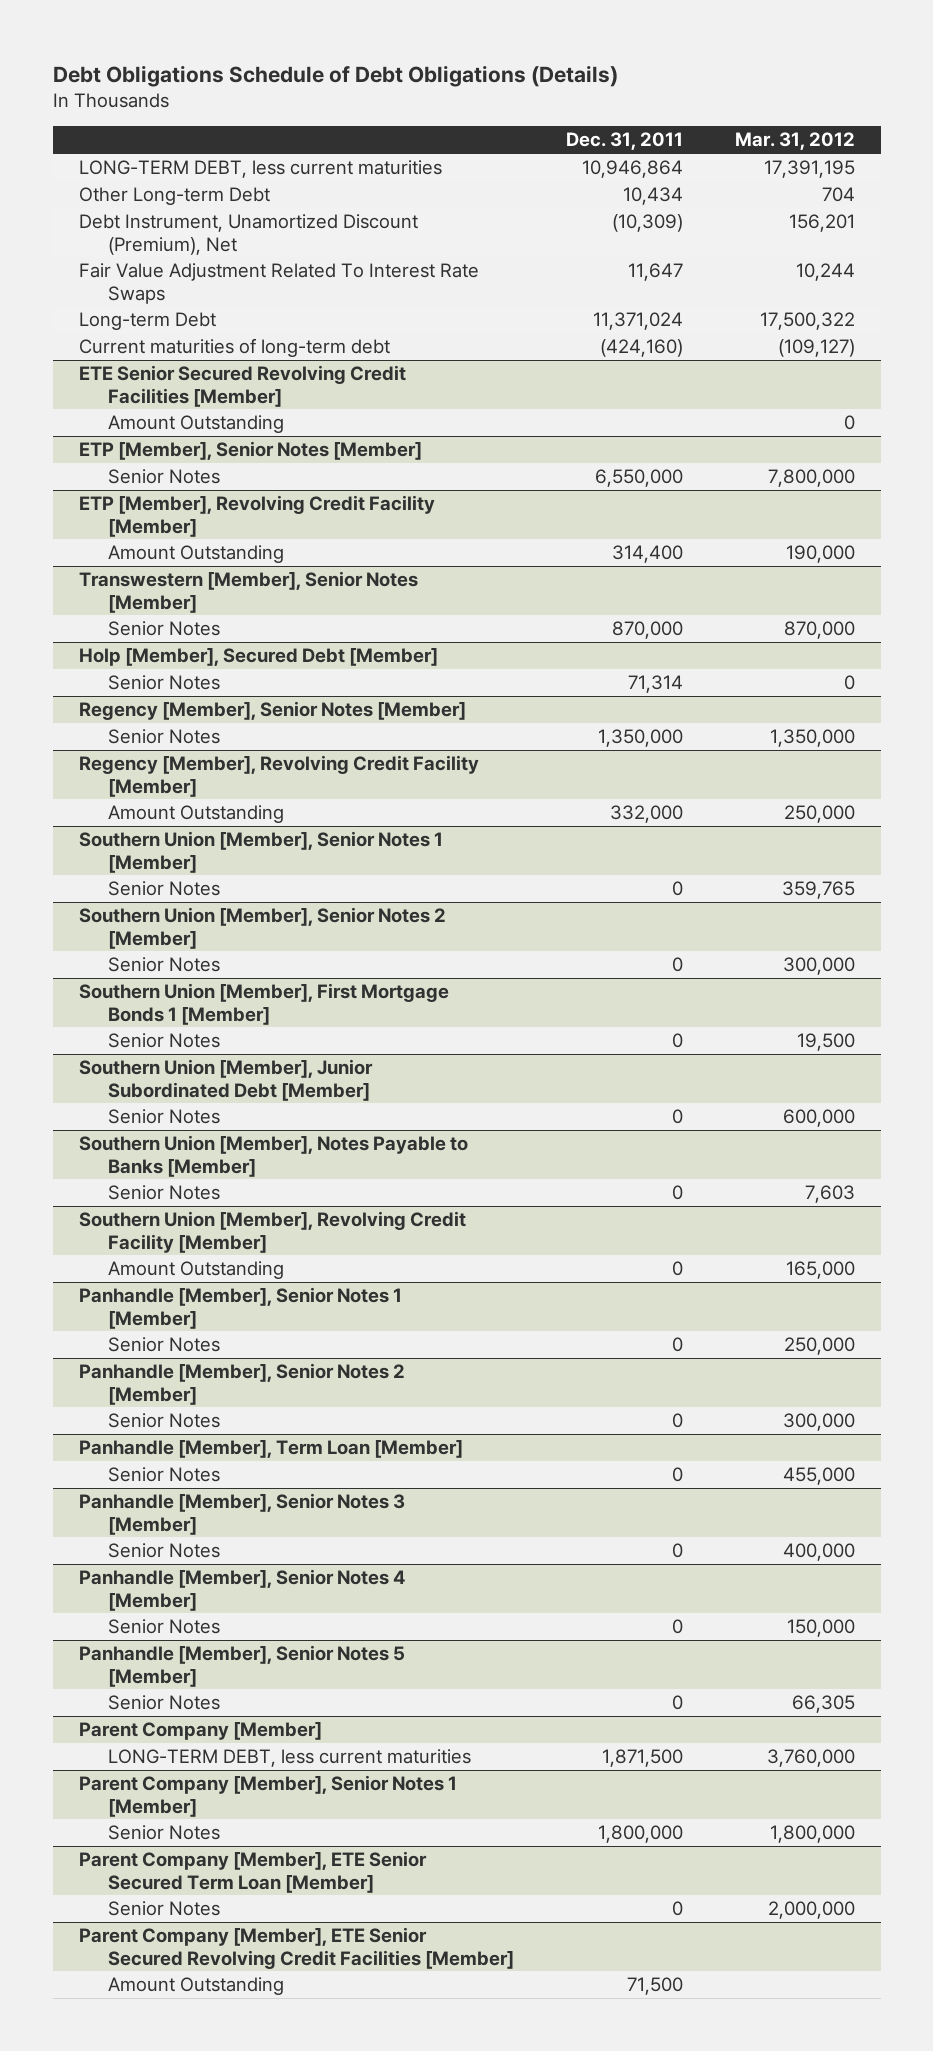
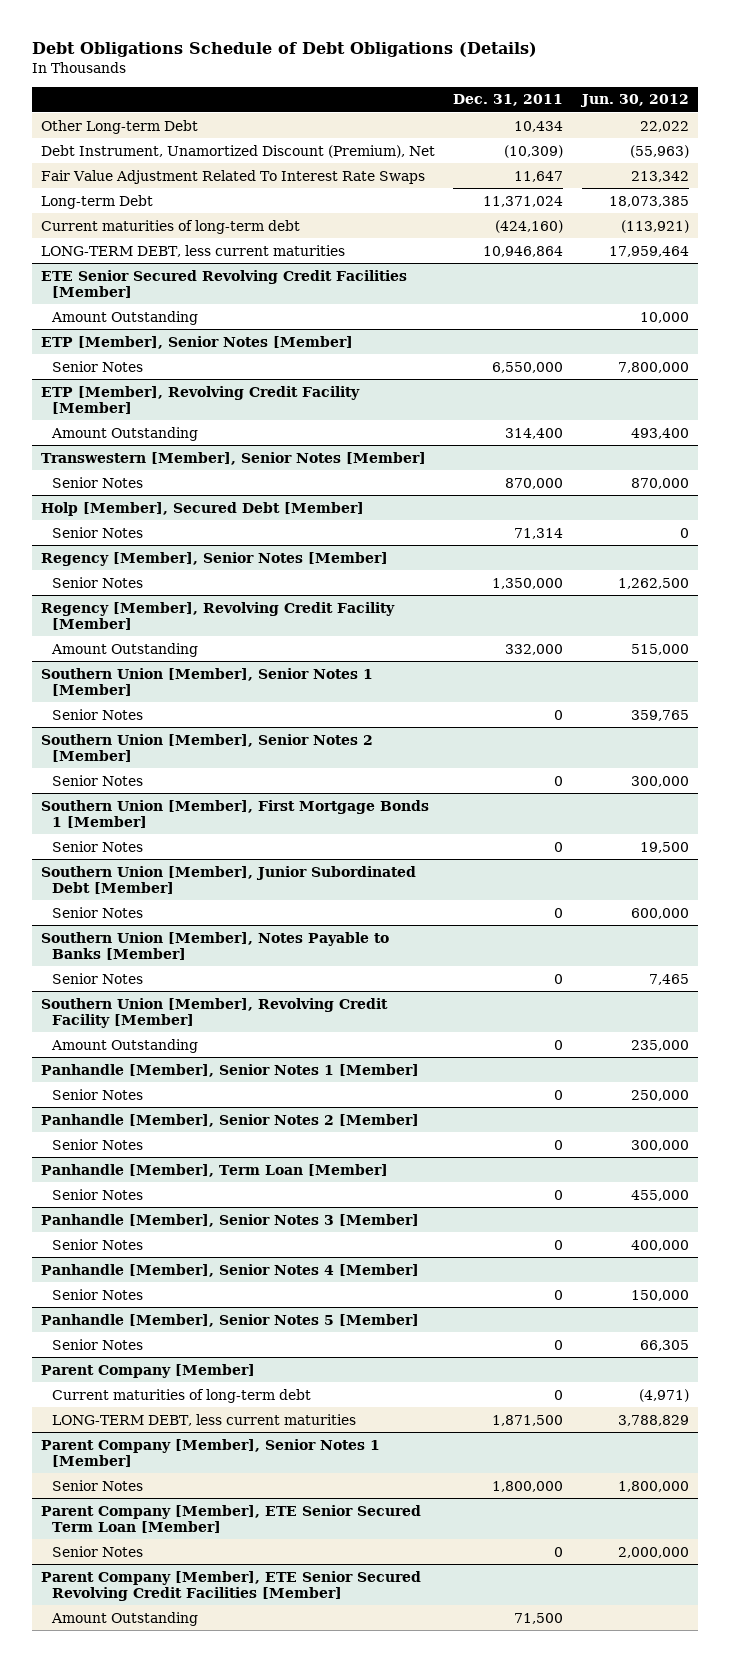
[734,132,855,151] Mar. 31, 2012 -> none
none -> [579,94,689,108] Jun. 30, 2012
[78,160,442,179] LONG-TERM DEBT, less current maturities -> [40,244,345,257] LONG-TERM DEBT, less current maturities
none -> [51,1388,311,1403] Current maturities of long-term debt

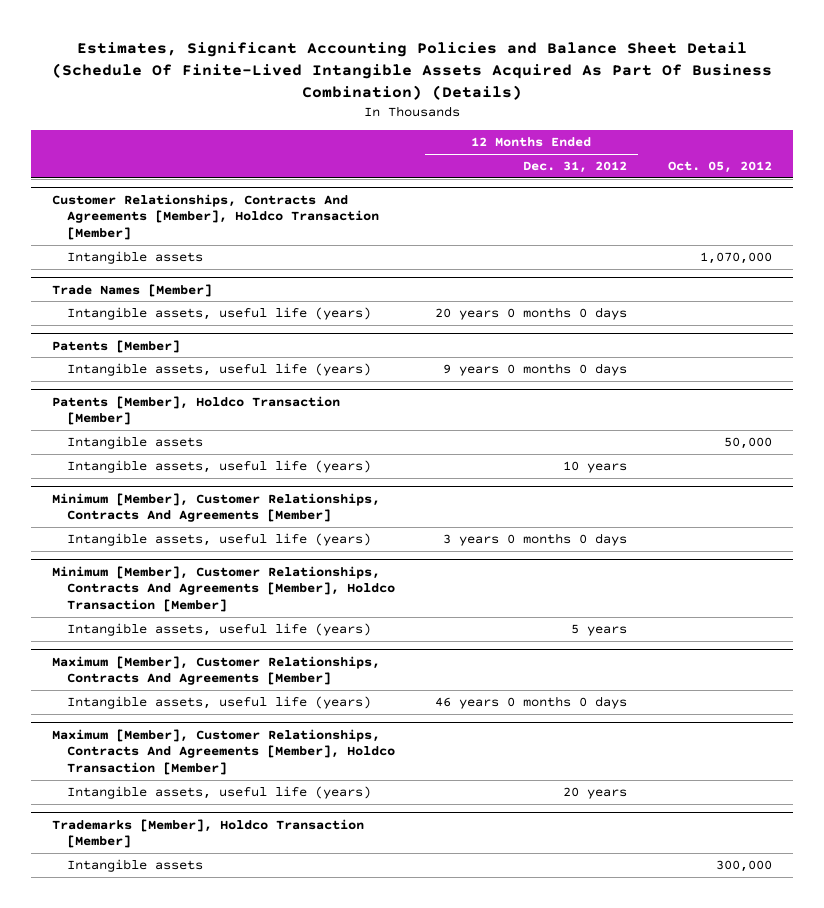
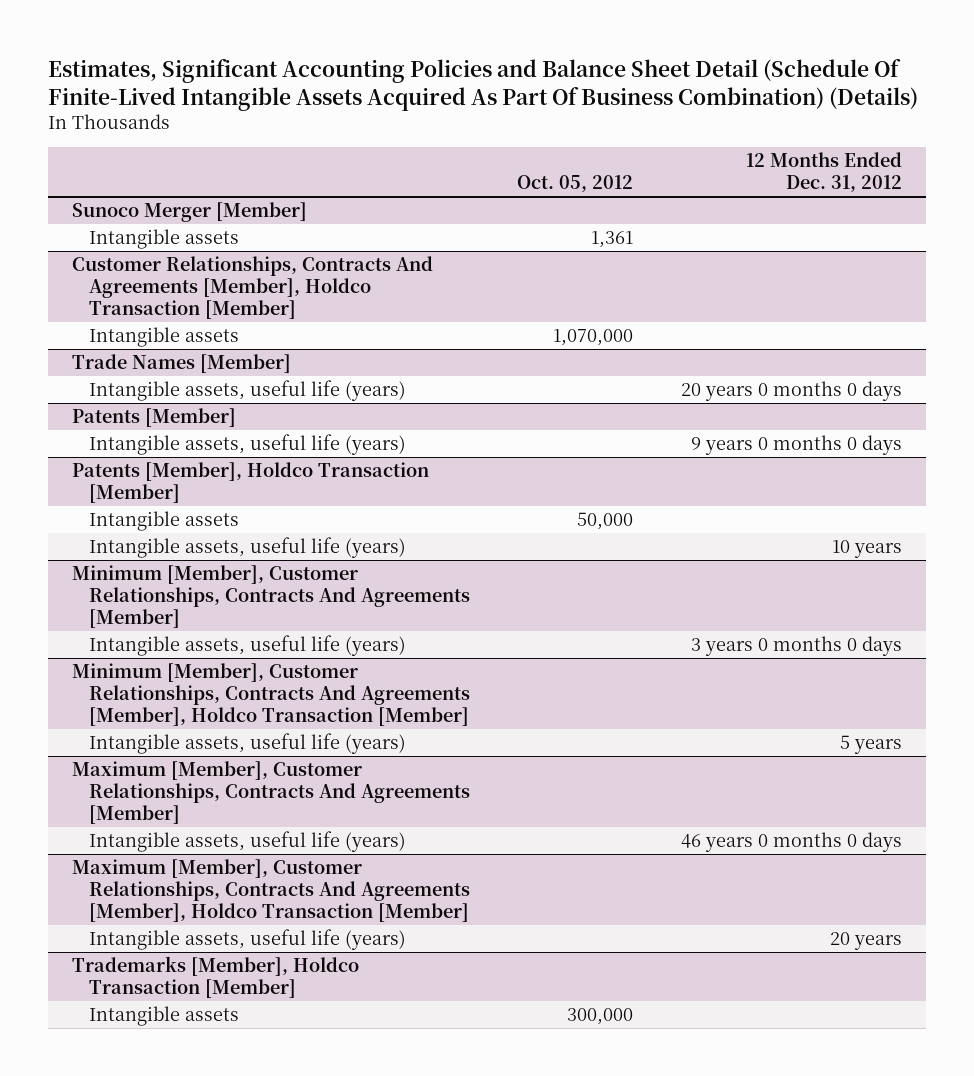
none -> [72,202,308,223] Sunoco Merger [Member]
none -> [88,229,239,250] Intangible assets

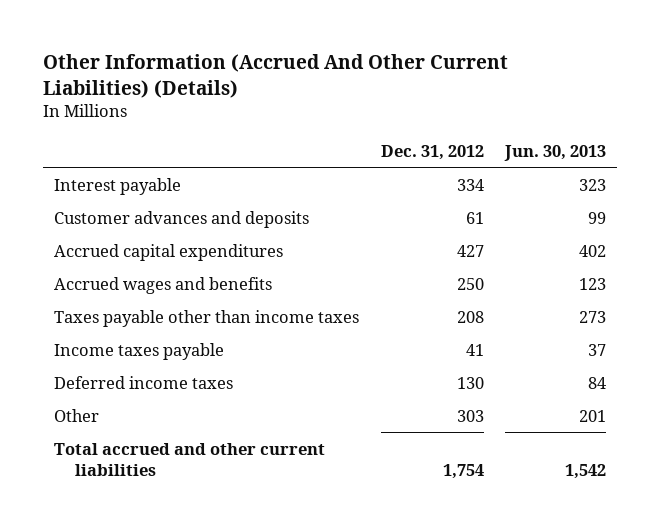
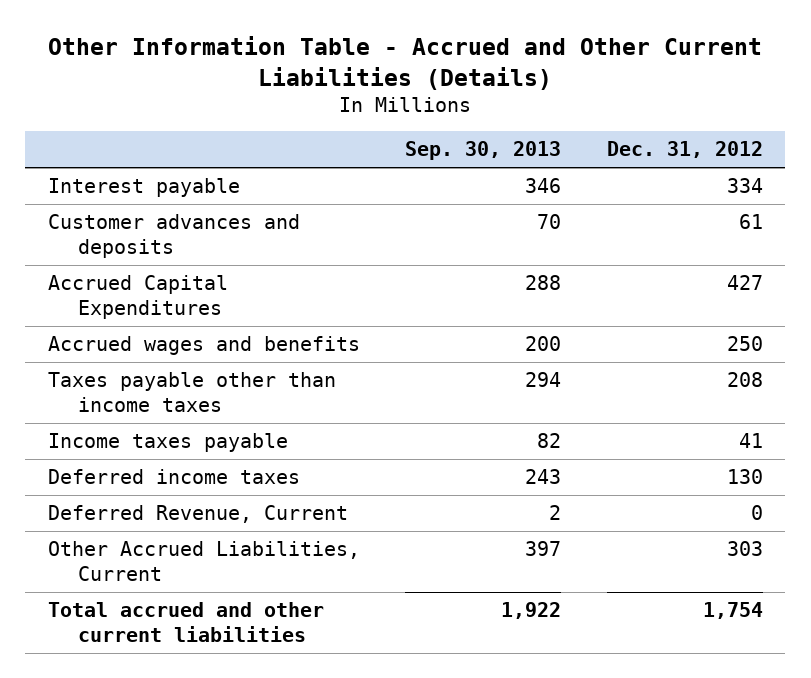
[43,54,509,99] Other Information (Accrued And Other Current Liabilities) (Details) -> [48,36,763,90] Other Information Table - Accrued and Other Current Liabilities (Details)
[504,144,607,161] Jun. 30, 2013 -> none
none -> [405,141,562,161] Sep. 30, 2013
[54,243,284,261] Accrued capital expenditures -> [48,275,229,320] Accrued Capital Expenditures
[54,408,100,422] Other -> none
none -> [48,505,349,524] Deferred Revenue, Current
none -> [48,541,361,582] Other Accrued Liabilities, Current

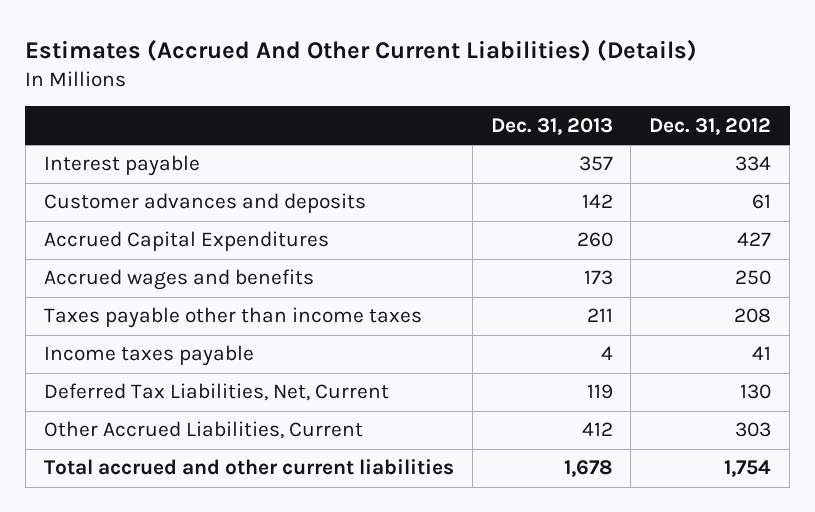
[48,36,763,90] Other Information Table - Accrued and Other Current Liabilities (Details) -> [25,38,698,61] Estimates (Accrued And Other Current Liabilities) (Details)
[405,141,562,161] Sep. 30, 2013 -> none
none -> [490,117,613,135] Dec. 31, 2013
[48,469,301,485] Deferred income taxes -> none
[48,505,349,524] Deferred Revenue, Current -> none
none -> [43,383,389,402] Deferred Tax Liabilities, Net, Current

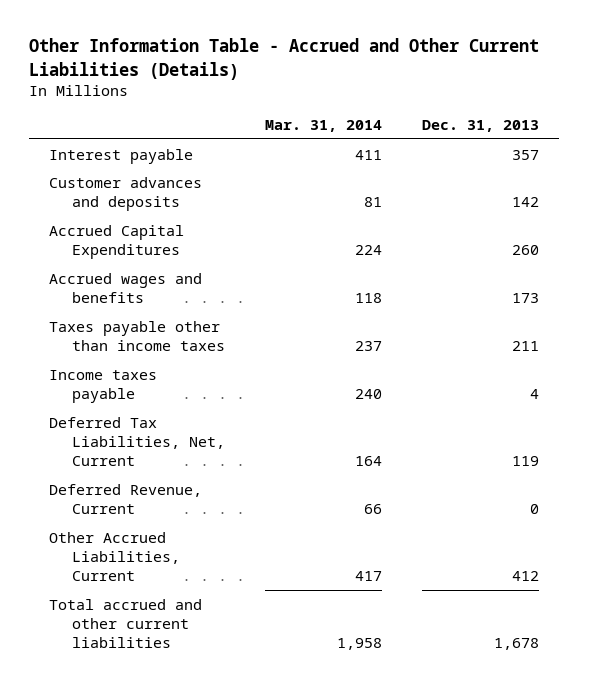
[25,38,698,61] Estimates (Accrued And Other Current Liabilities) (Details) -> [29,38,540,80] Other Information Table - Accrued and Other Current Liabilities (Details)
[649,117,772,135] Dec. 31, 2012 -> none
none -> [265,120,383,133] Mar. 31, 2014
none -> [49,483,203,514] Deferred Revenue, Current

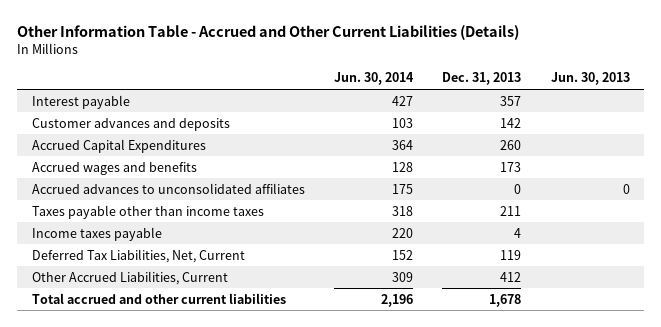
[265,120,383,133] Mar. 31, 2014 -> none
none -> [334,72,415,86] Jun. 30, 2014
none -> [550,72,630,86] Jun. 30, 2013
none -> [31,182,305,194] Accrued advances to unconsolidated affiliates
[49,483,203,514] Deferred Revenue, Current -> none

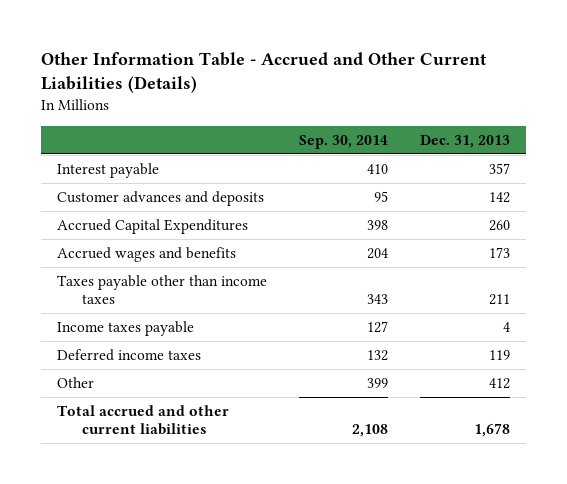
[334,72,415,86] Jun. 30, 2014 -> none
[550,72,630,86] Jun. 30, 2013 -> none
none -> [298,134,388,149] Sep. 30, 2014
[31,182,305,194] Accrued advances to unconsolidated affiliates -> none
[31,248,245,263] Deferred Tax Liabilities, Net, Current -> [57,349,202,362] Deferred income taxes
[31,270,228,285] Other Accrued Liabilities, Current -> [57,377,95,389] Other

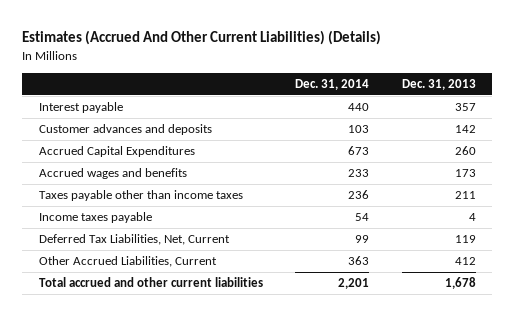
[41,52,488,94] Other Information Table - Accrued and Other Current Liabilities (Details) -> [22,30,382,46] Estimates (Accrued And Other Current Liabilities) (Details)
[298,134,388,149] Sep. 30, 2014 -> none
none -> [295,78,370,90] Dec. 31, 2014
[57,349,202,362] Deferred income taxes -> [38,234,230,246] Deferred Tax Liabilities, Net, Current
[57,377,95,389] Other -> [38,256,217,268] Other Accrued Liabilities, Current

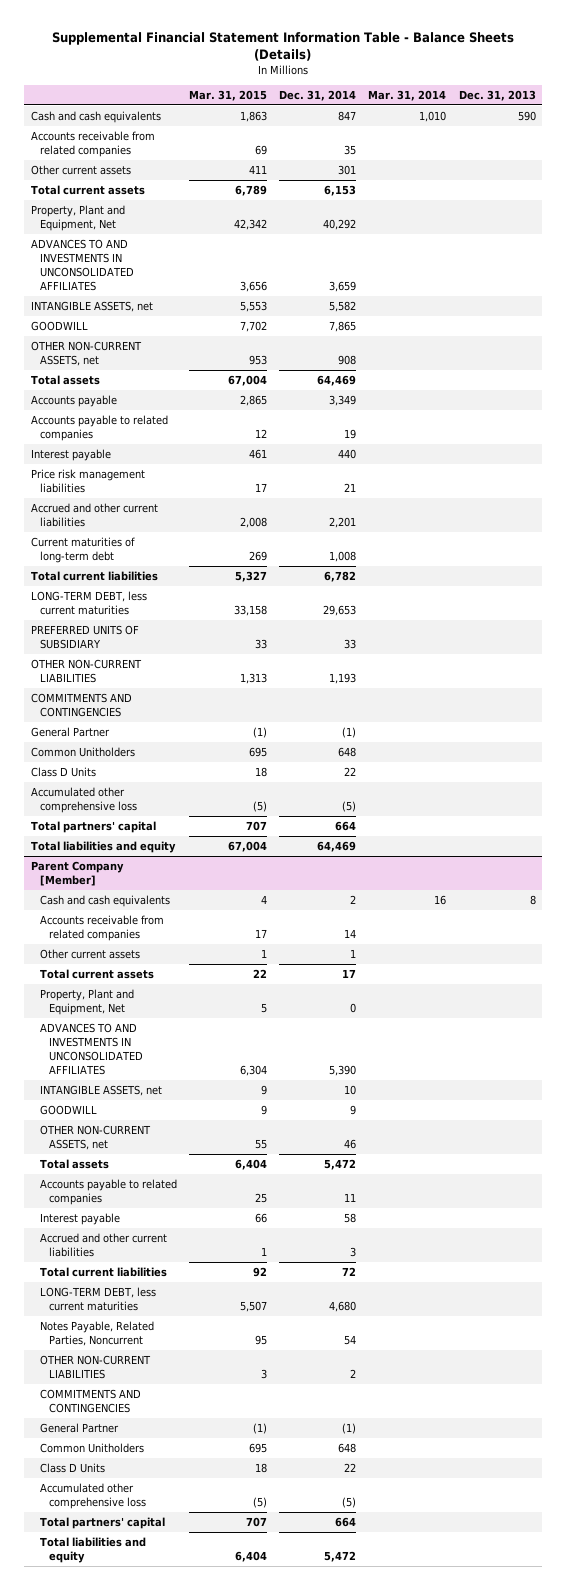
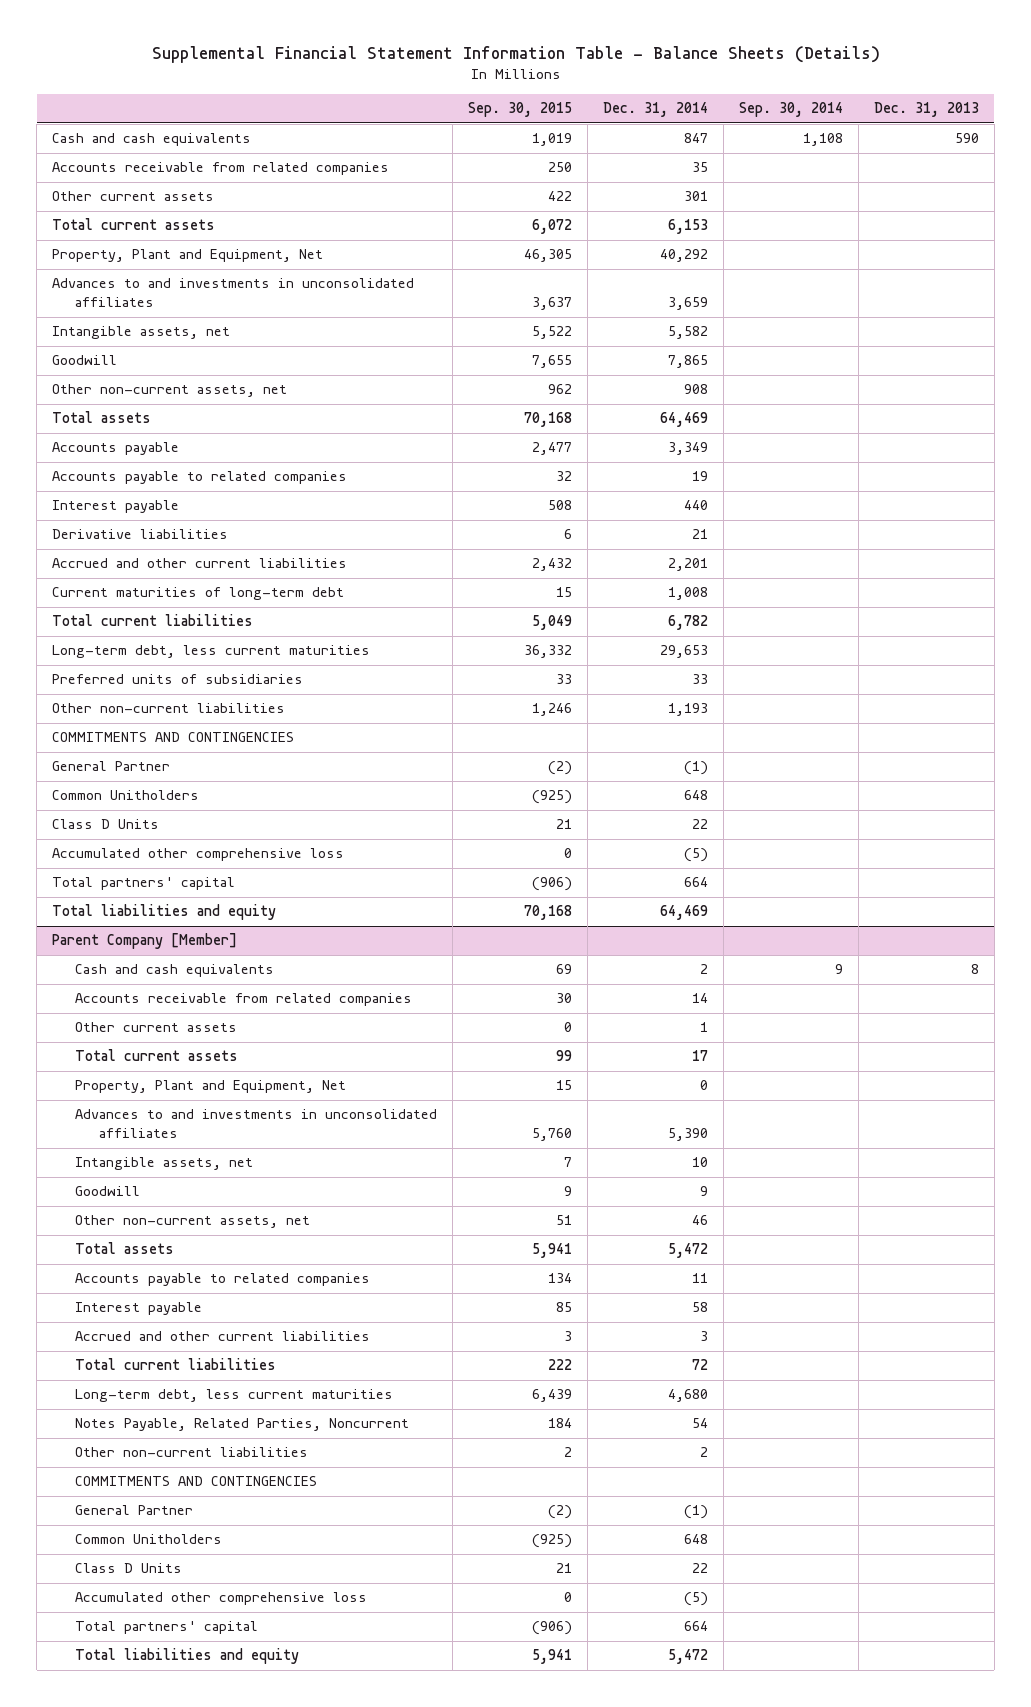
[188,89,267,101] Mar. 31, 2015 -> none
[368,89,447,101] Mar. 31, 2014 -> none
none -> [468,102,573,118] Sep. 30, 2015
none -> [739,102,844,118] Sep. 30, 2014
[30,238,134,292] ADVANCES TO AND INVESTMENTS IN UNCONSOLIDATED AFFILIATES -> [52,278,415,308] Advances to and investments in unconsolidated affiliates
[30,300,153,312] INTANGIBLE ASSETS, net -> [52,326,231,340] Intangible assets, net
[30,320,88,331] GOODWILL -> [52,355,118,366] Goodwill
[30,340,142,367] OTHER NON-CURRENT ASSETS, net -> [52,384,288,398] Other non-current assets, net
[30,468,145,494] Price risk management liabilities -> [52,529,229,540] Derivative liabilities
[30,590,147,616] LONG-TERM DEBT, less current maturities -> [52,645,371,659] Long-term debt, less current maturities
[30,624,139,650] PREFERRED UNITS OF SUBSIDIARY -> [52,674,304,685] Preferred units of subsidiaries
[30,658,142,684] OTHER NON-CURRENT LIABILITIES -> [52,703,286,714] Other non-current liabilities
[39,1022,143,1076] ADVANCES TO AND INVESTMENTS IN UNCONSOLIDATED AFFILIATES -> [75,1109,438,1139] Advances to and investments in unconsolidated affiliates
[39,1084,162,1096] INTANGIBLE ASSETS, net -> [75,1157,254,1171] Intangible assets, net
[39,1104,97,1115] GOODWILL -> [75,1186,141,1197] Goodwill
[39,1124,151,1151] OTHER NON-CURRENT ASSETS, net -> [75,1215,311,1229] Other non-current assets, net
[39,1286,156,1312] LONG-TERM DEBT, less current maturities -> [75,1389,394,1403] Long-term debt, less current maturities
[39,1354,151,1380] OTHER NON-CURRENT LIABILITIES -> [75,1447,309,1458] Other non-current liabilities

